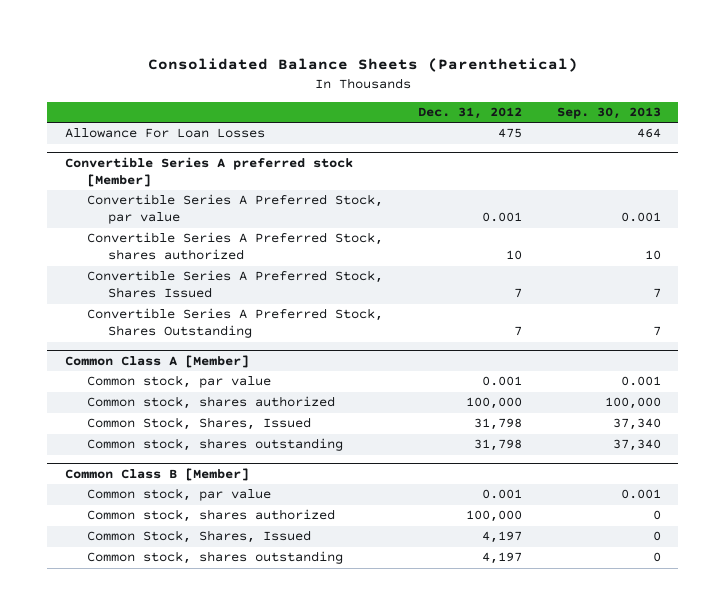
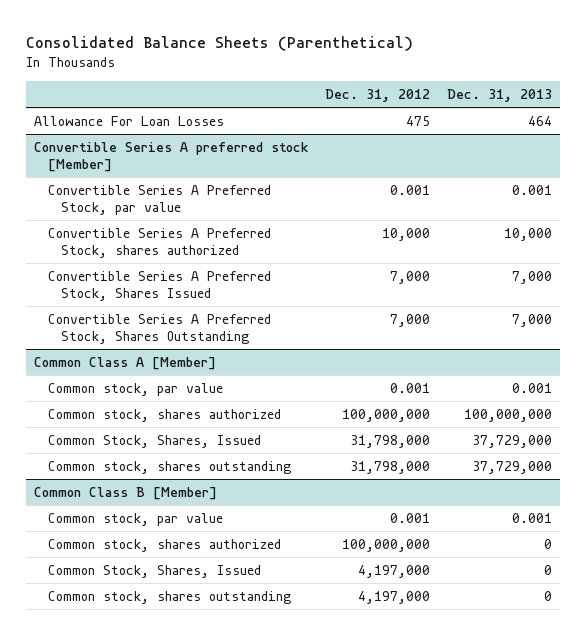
[556,107,661,120] Sep. 30, 2013 -> none
none -> [446,88,552,102] Dec. 31, 2013
[505,250,522,261] 10 -> [382,228,431,242] 10,000
[513,288,522,299] 7 -> [390,271,431,285] 7,000
[513,326,522,337] 7 -> [390,314,431,328] 7,000
[465,397,522,410] 100,000 -> [342,409,431,423] 100,000,000
[473,418,522,431] 31,798 -> [350,435,431,449] 31,798,000
[473,439,522,452] 31,798 -> [350,461,431,475] 31,798,000
[465,510,522,523] 100,000 -> [342,539,431,553] 100,000,000
[481,531,522,544] 4,197 -> [358,565,431,579] 4,197,000
[481,552,522,565] 4,197 -> [358,591,431,605] 4,197,000

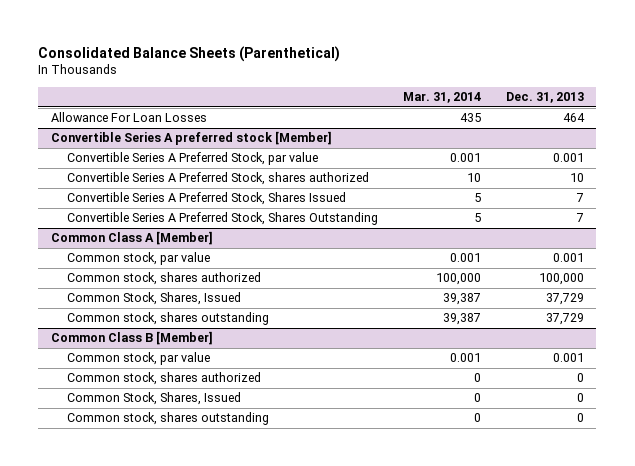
[325,88,431,102] Dec. 31, 2012 -> none
none -> [402,92,481,104] Mar. 31, 2014
[503,228,552,242] 10,000 -> [569,173,584,183] 10
[511,271,552,285] 7,000 -> [575,193,584,203] 7
[511,314,552,328] 7,000 -> [575,213,584,223] 7
[463,409,552,423] 100,000,000 -> [538,273,584,286] 100,000
[471,435,552,449] 37,729,000 -> [545,293,584,306] 37,729
[471,461,552,475] 37,729,000 -> [545,313,584,326] 37,729

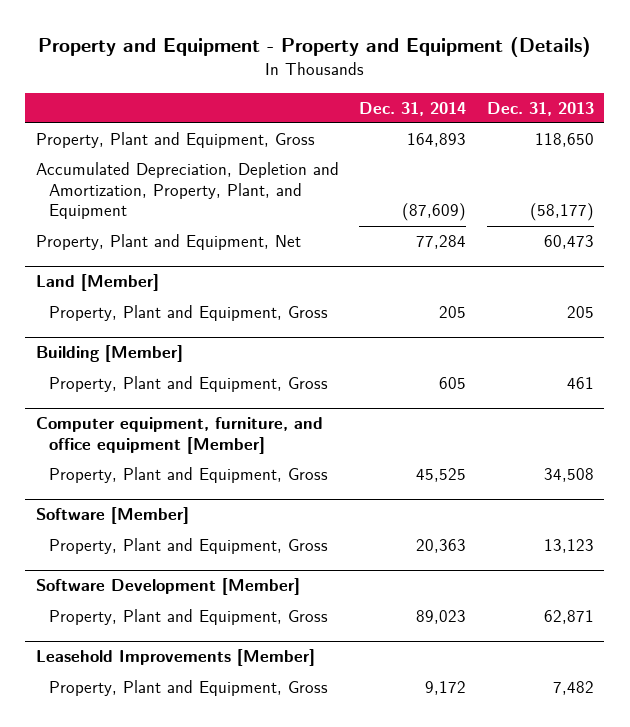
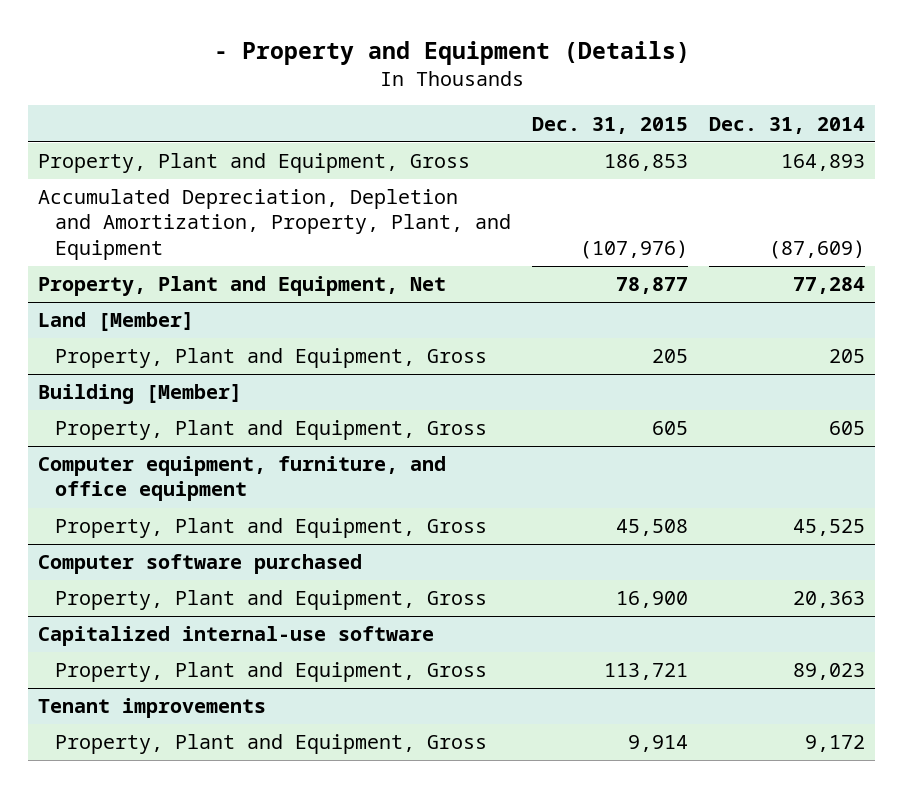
[37,37,591,58] Property and Equipment - Property and Equipment (Details) -> [213,40,690,65] - Property and Equipment (Details)
[487,101,595,116] Dec. 31, 2013 -> none
none -> [531,116,688,134] Dec. 31, 2015
[35,417,323,455] Computer equipment, furniture, and office equipment [Member] -> [38,456,447,502] Computer equipment, furniture, and office equipment
[35,507,189,525] Software [Member] -> [38,554,363,575] Computer software purchased
[35,578,300,596] Software Development [Member] -> [38,626,435,647] Capitalized internal-use software
[35,649,315,667] Leasehold Improvements [Member] -> [38,698,267,719] Tenant improvements

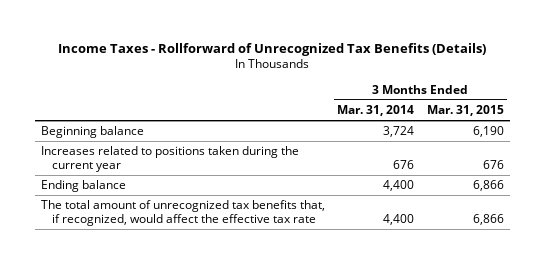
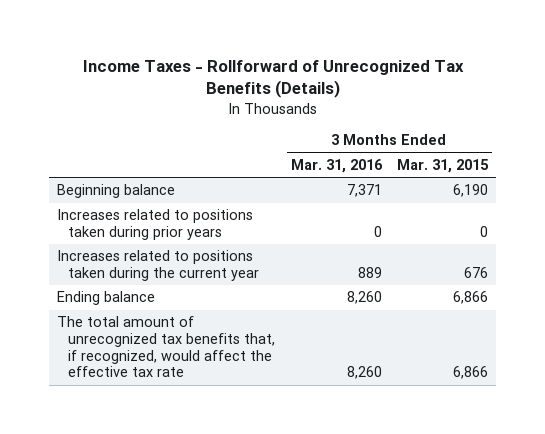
[337,105,415,117] Mar. 31, 2014 -> none
none -> [290,159,383,174] Mar. 31, 2016
none -> [56,209,253,241] Increases related to positions taken during prior years

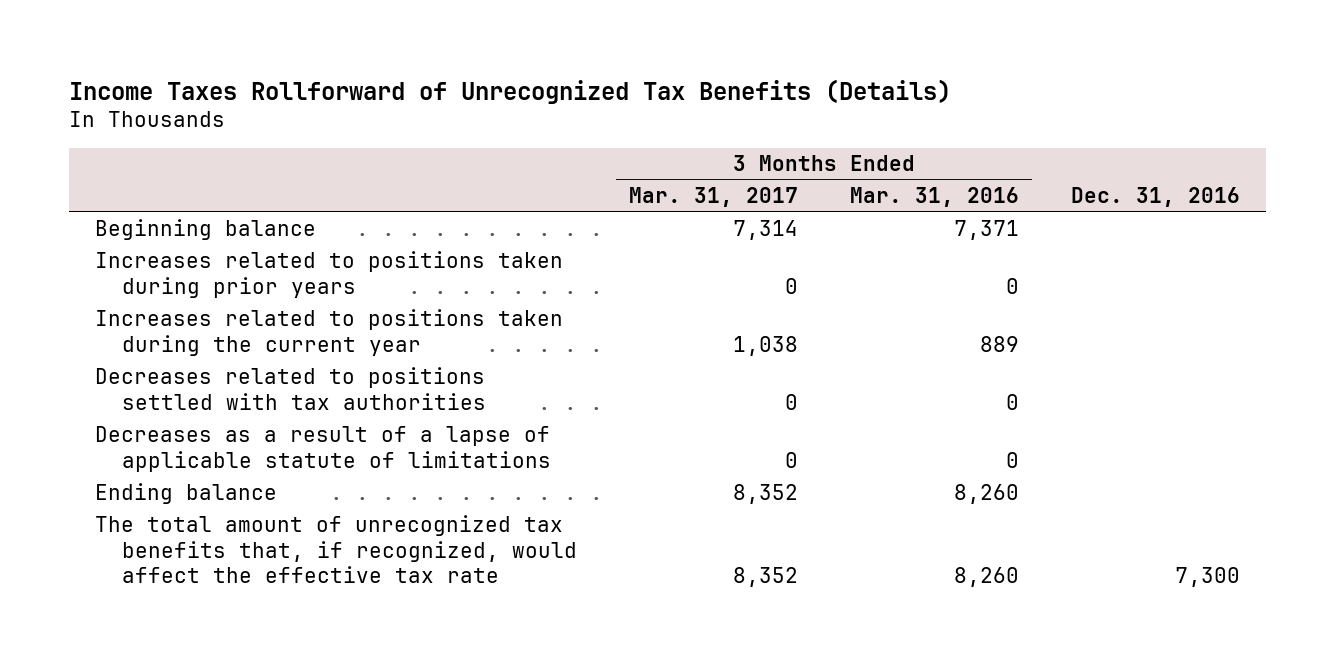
[82,59,464,99] Income Taxes - Rollforward of Unrecognized Tax Benefits (Details) -> [68,79,951,105] Income Taxes Rollforward of Unrecognized Tax Benefits (Details)
[397,159,490,174] Mar. 31, 2015 -> none
none -> [629,187,799,208] Mar. 31, 2017
none -> [1071,187,1241,208] Dec. 31, 2016
none -> [94,367,486,410] Decreases related to positions settled with tax authorities
none -> [94,426,551,472] Decreases as a result of a lapse of applicable statute of limitations

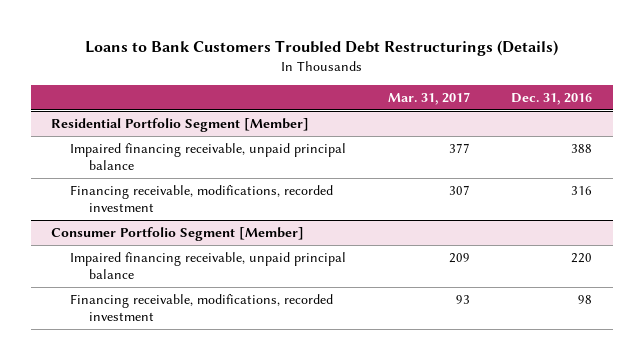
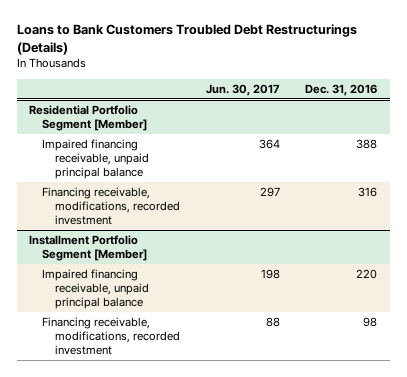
[387,91,470,105] Mar. 31, 2017 -> none
none -> [205,83,280,96] Jun. 30, 2017
[51,226,305,241] Consumer Portfolio Segment [Member] -> [29,235,148,262] Installment Portfolio Segment [Member]

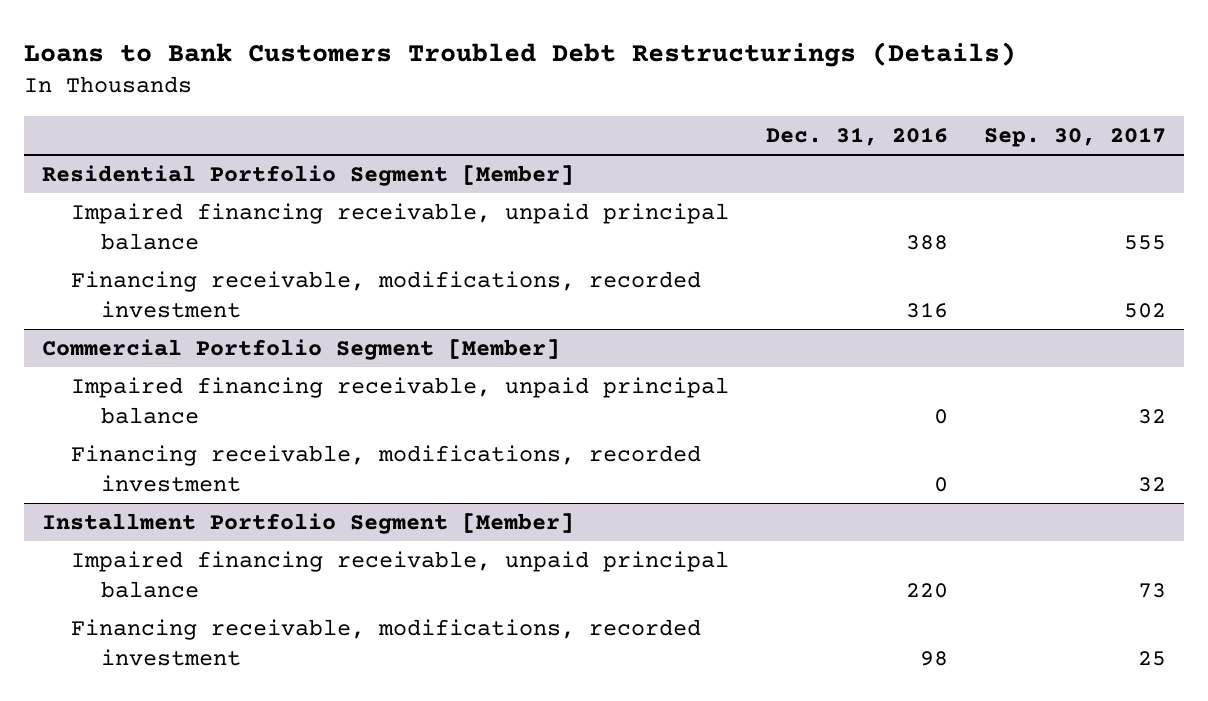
[205,83,280,96] Jun. 30, 2017 -> none
none -> [983,126,1166,147] Sep. 30, 2017
none -> [42,339,561,361] Commercial Portfolio Segment [Member]
none -> [71,377,730,424] Impaired financing receivable, unpaid principal balance
none -> [71,445,702,492] Financing receivable, modifications, recorded investment

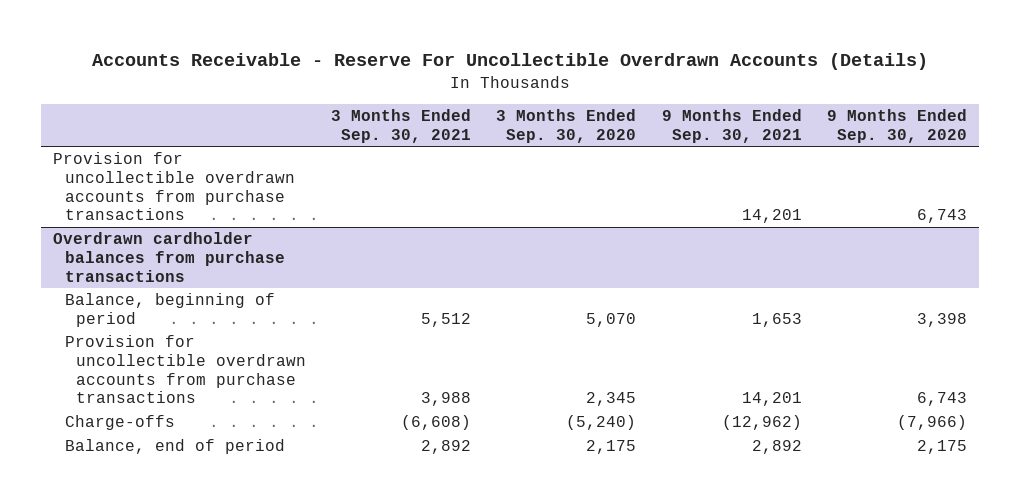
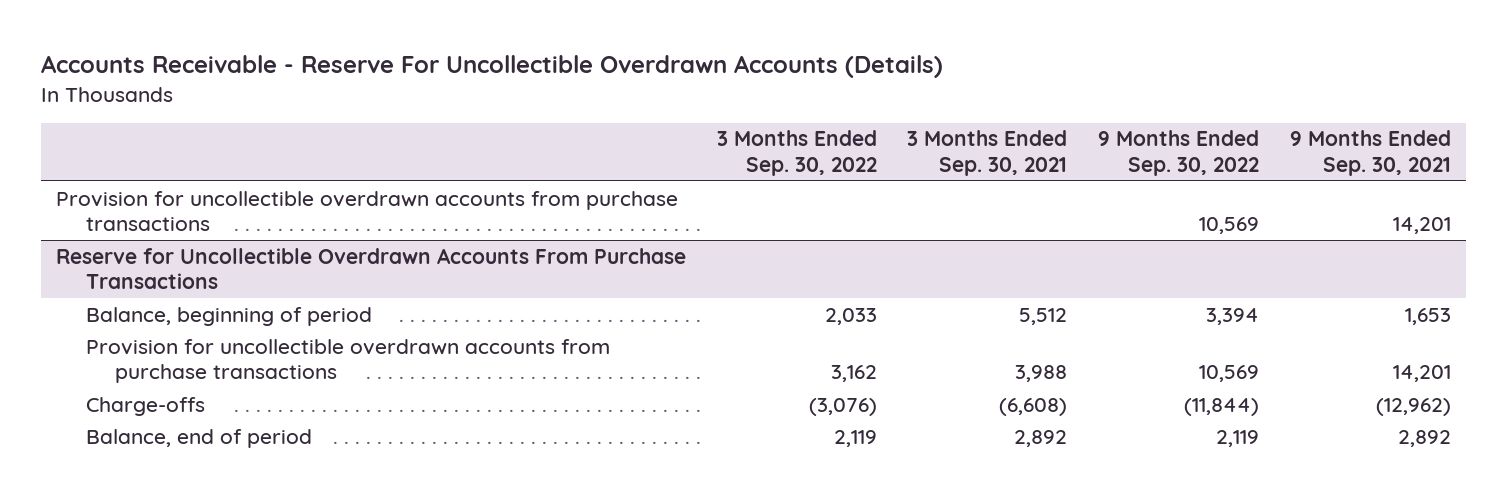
[496,109,637,143] 3 Months Ended Sep. 30, 2020 -> none
[826,109,967,143] 9 Months Ended Sep. 30, 2020 -> none
none -> [716,130,877,177] 3 Months Ended Sep. 30, 2022
none -> [1098,130,1260,177] 9 Months Ended Sep. 30, 2022
[53,232,285,282] Overdrawn cardholder balances from purchase transactions -> [56,247,687,290] Reserve for Uncollectible Overdrawn Accounts From Purchase Transactions

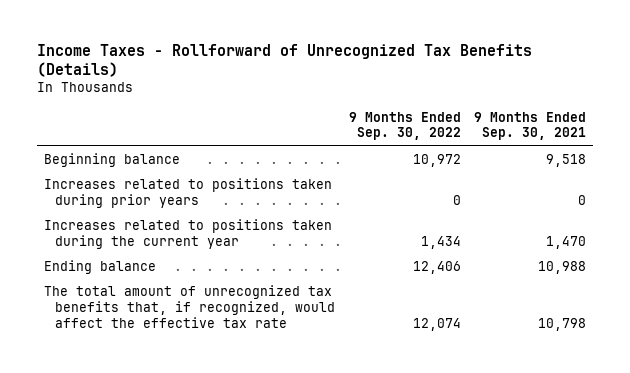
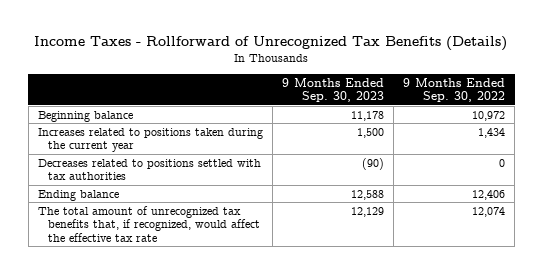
[474,111,587,141] 9 Months Ended Sep. 30, 2021 -> none
none -> [281,77,384,103] 9 Months Ended Sep. 30, 2023
[43,178,332,208] Increases related to positions taken during prior years -> none
none -> [37,158,261,181] Decreases related to positions settled with tax authorities

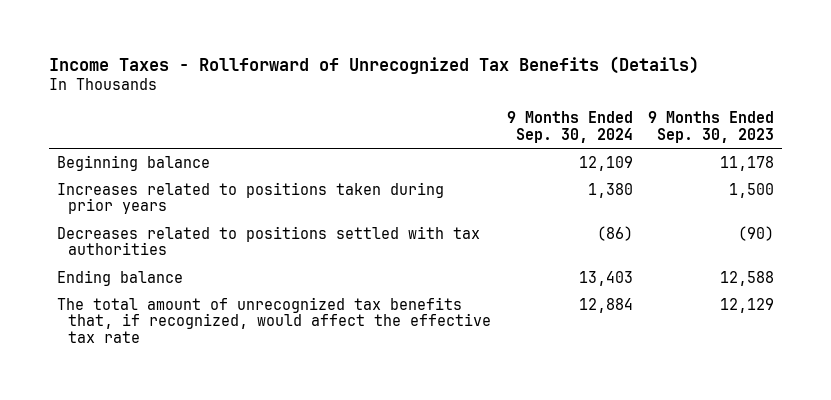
[403,77,506,103] 9 Months Ended Sep. 30, 2022 -> none
none -> [506,111,633,143] 9 Months Ended Sep. 30, 2024
[37,127,263,153] Increases related to positions taken during the current year -> [56,181,444,215] Increases related to positions taken during prior years

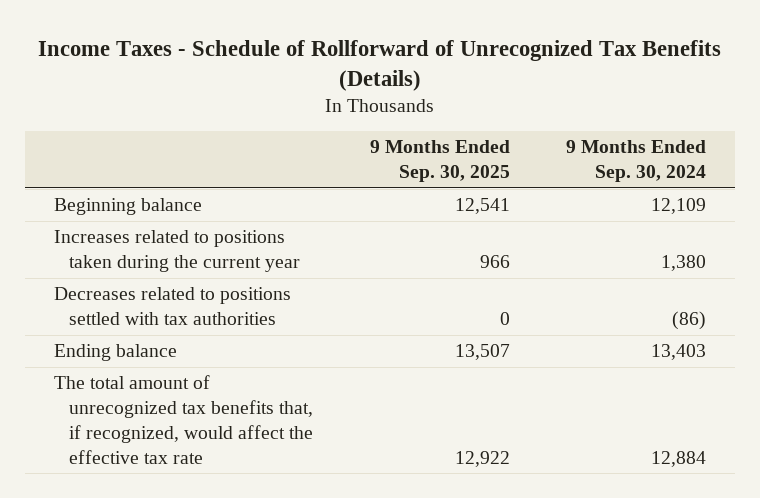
[48,55,699,74] Income Taxes - Rollforward of Unrecognized Tax Benefits (Details) -> [38,39,722,91] Income Taxes - Schedule of Rollforward of Unrecognized Tax Benefits (Details)
[648,111,775,143] 9 Months Ended Sep. 30, 2023 -> none
none -> [369,140,510,183] 9 Months Ended Sep. 30, 2025
[56,181,444,215] Increases related to positions taken during prior years -> [53,230,301,272] Increases related to positions taken during the current year

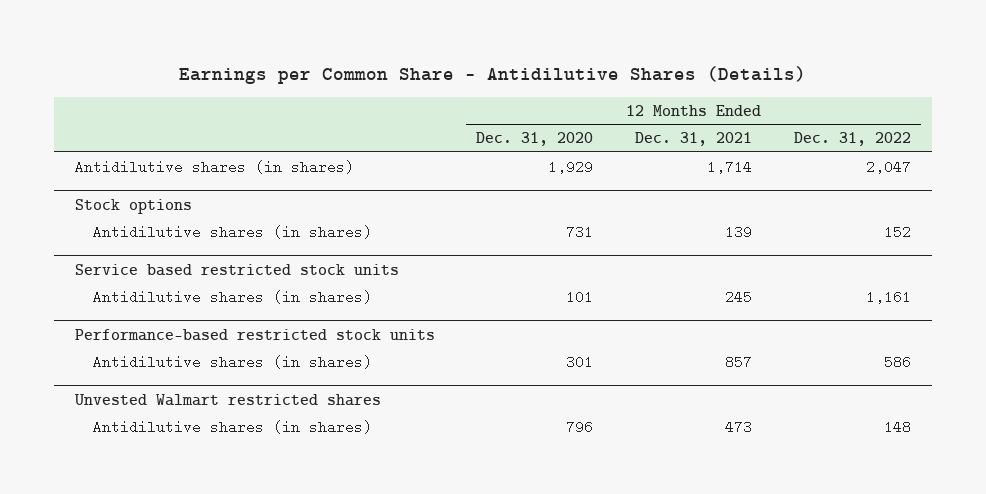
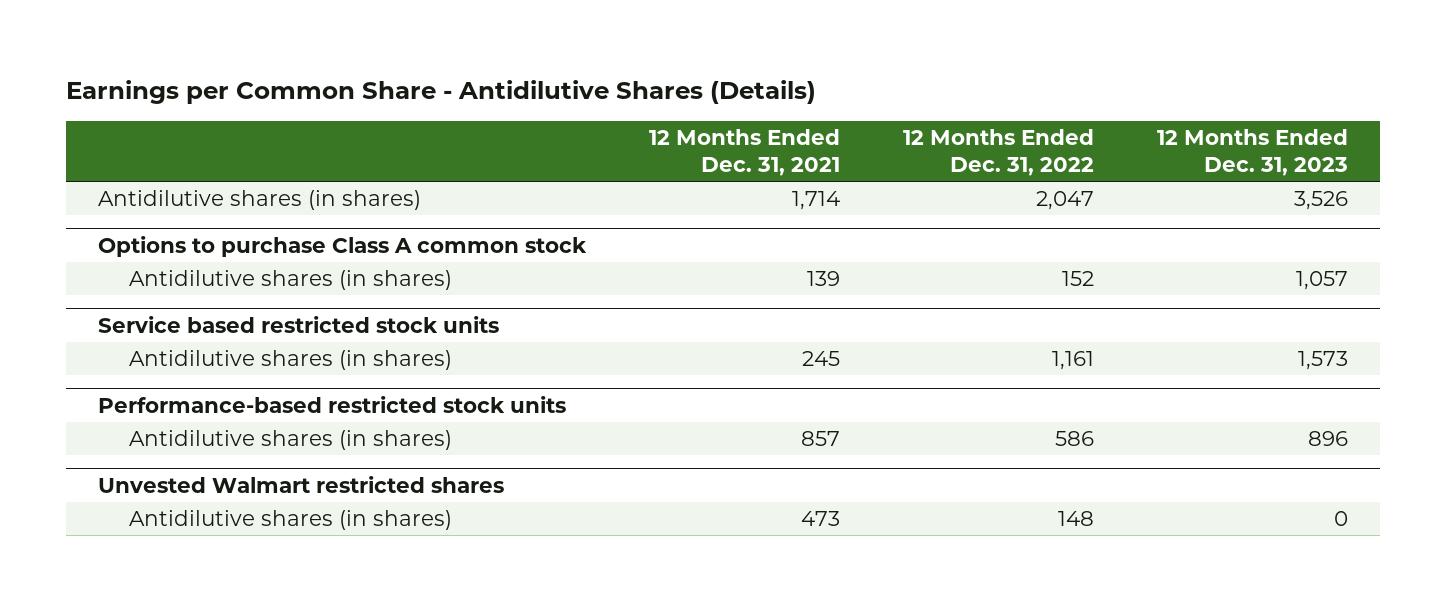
[476,132,594,147] Dec. 31, 2020 -> none
none -> [1157,128,1349,176] 12 Months Ended Dec. 31, 2023
[74,198,192,214] Stock options -> [97,235,587,257] Options to purchase Class A common stock

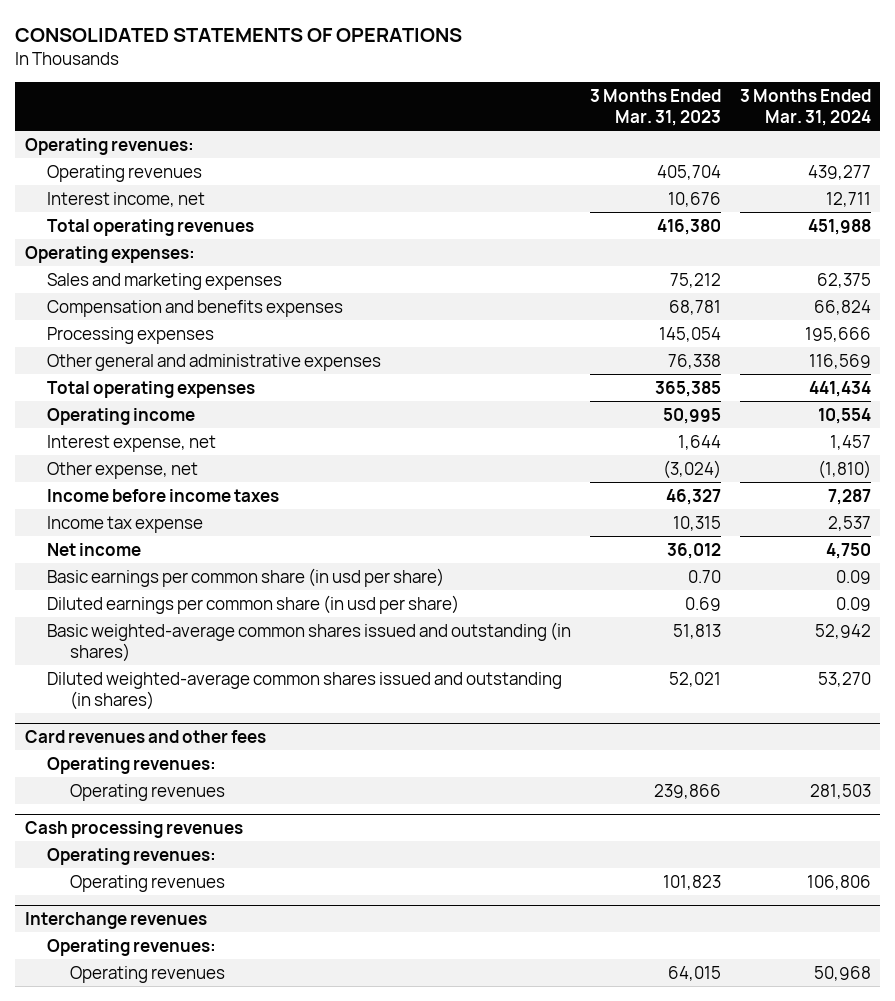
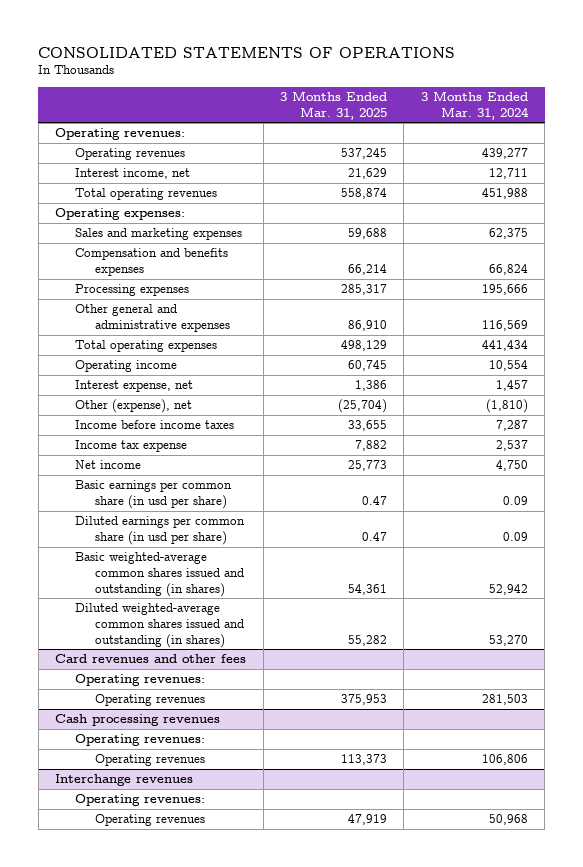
[590,88,722,127] 3 Months Ended Mar. 31, 2023 -> none
none -> [279,91,387,120] 3 Months Ended Mar. 31, 2025
[47,461,199,479] Other expense, net -> [75,399,193,414] Other (expense), net

